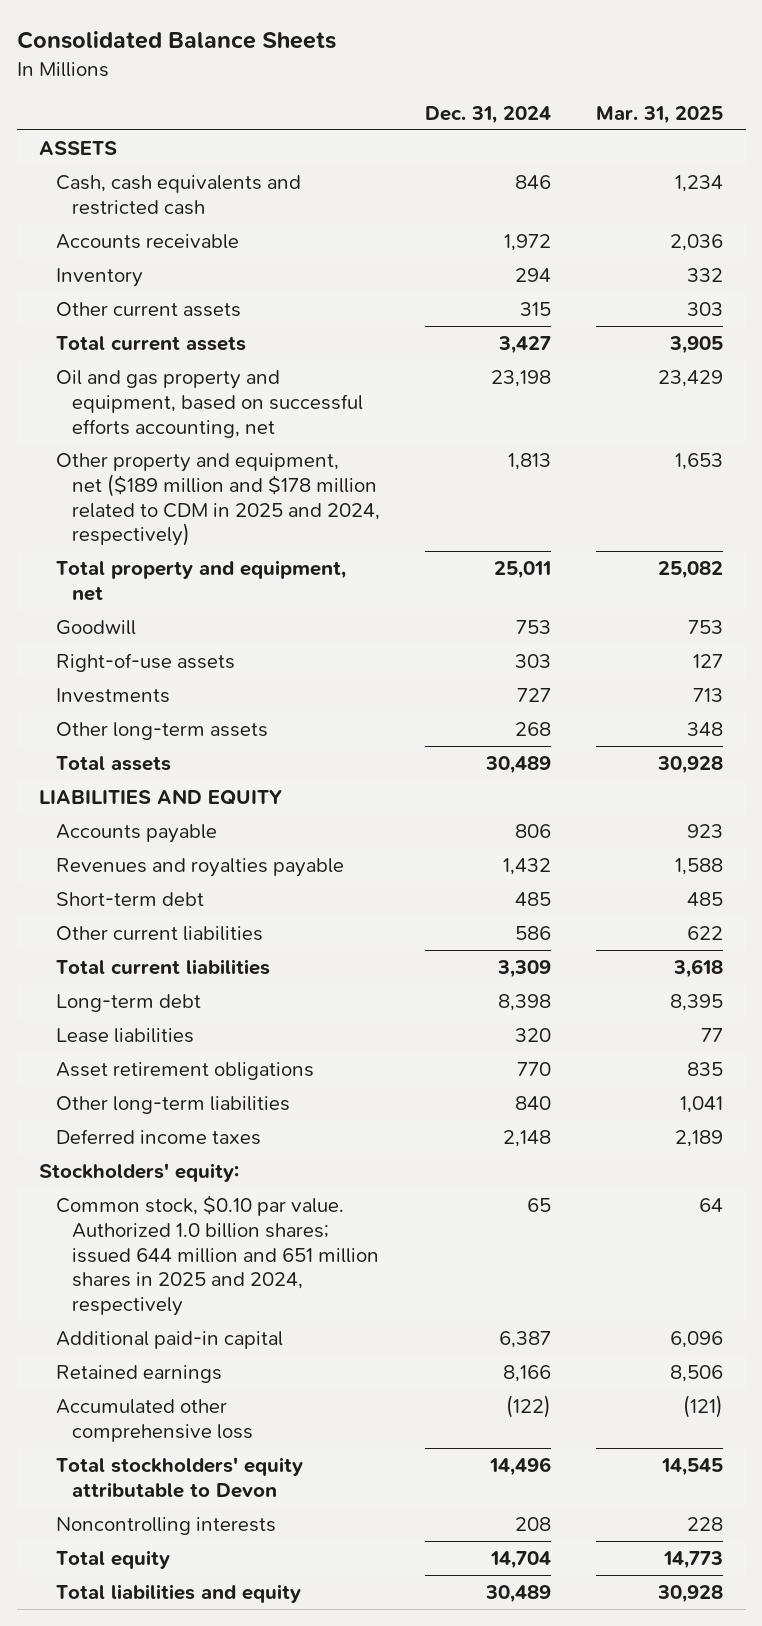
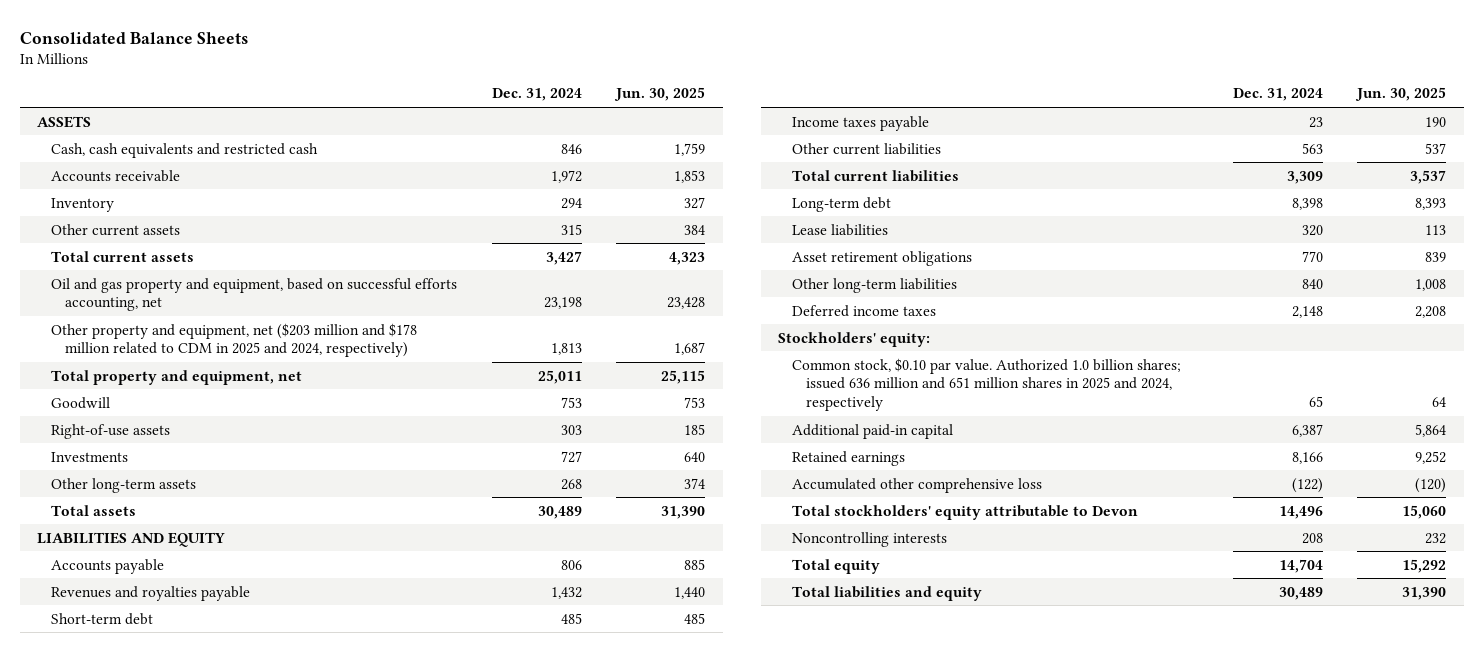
[596,106,724,125] Mar. 31, 2025 -> none
none -> [614,87,706,102] Jun. 30, 2025
[55,452,381,547] Other property and equipment, net ($189 million and $178 million related to CDM in 2025 and 2024, respectively) -> [50,322,417,358] Other property and equipment, net ($203 million and $178 million related to CDM in 2025 and 2024, respectively)
none -> [791,115,929,131] Income taxes payable
[515,925,552,940] 586 -> [1301,142,1323,154] 563
[55,1194,380,1317] Common stock, $0.10 par value. Authorized 1.0 billion shares; issued 644 million and 651 million shares in 2025 and 2024, respectively -> [791,357,1181,412] Common stock, $0.10 par value. Authorized 1.0 billion shares; issued 636 million and 651 million shares in 2025 and 2024, respectively

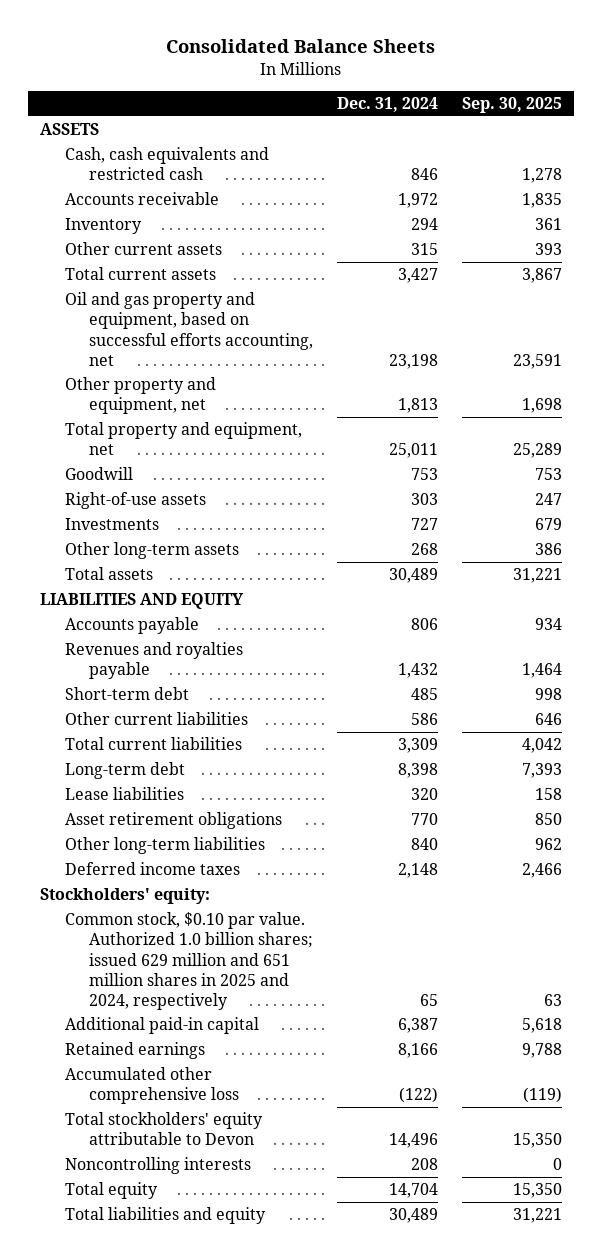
[614,87,706,102] Jun. 30, 2025 -> none
none -> [462,97,563,114] Sep. 30, 2025
[50,322,417,358] Other property and equipment, net ($203 million and $178 million related to CDM in 2025 and 2024, respectively) -> [64,377,216,415] Other property and equipment, net
[791,115,929,131] Income taxes payable -> none
[1301,142,1323,154] 563 -> [411,713,439,726] 586
[791,357,1181,412] Common stock, $0.10 par value. Authorized 1.0 billion shares; issued 636 million and 651 million shares in 2025 and 2024, respectively -> [64,912,314,1010] Common stock, $0.10 par value. Authorized 1.0 billion shares; issued 629 million and 651 million shares in 2025 and 2024, respectively

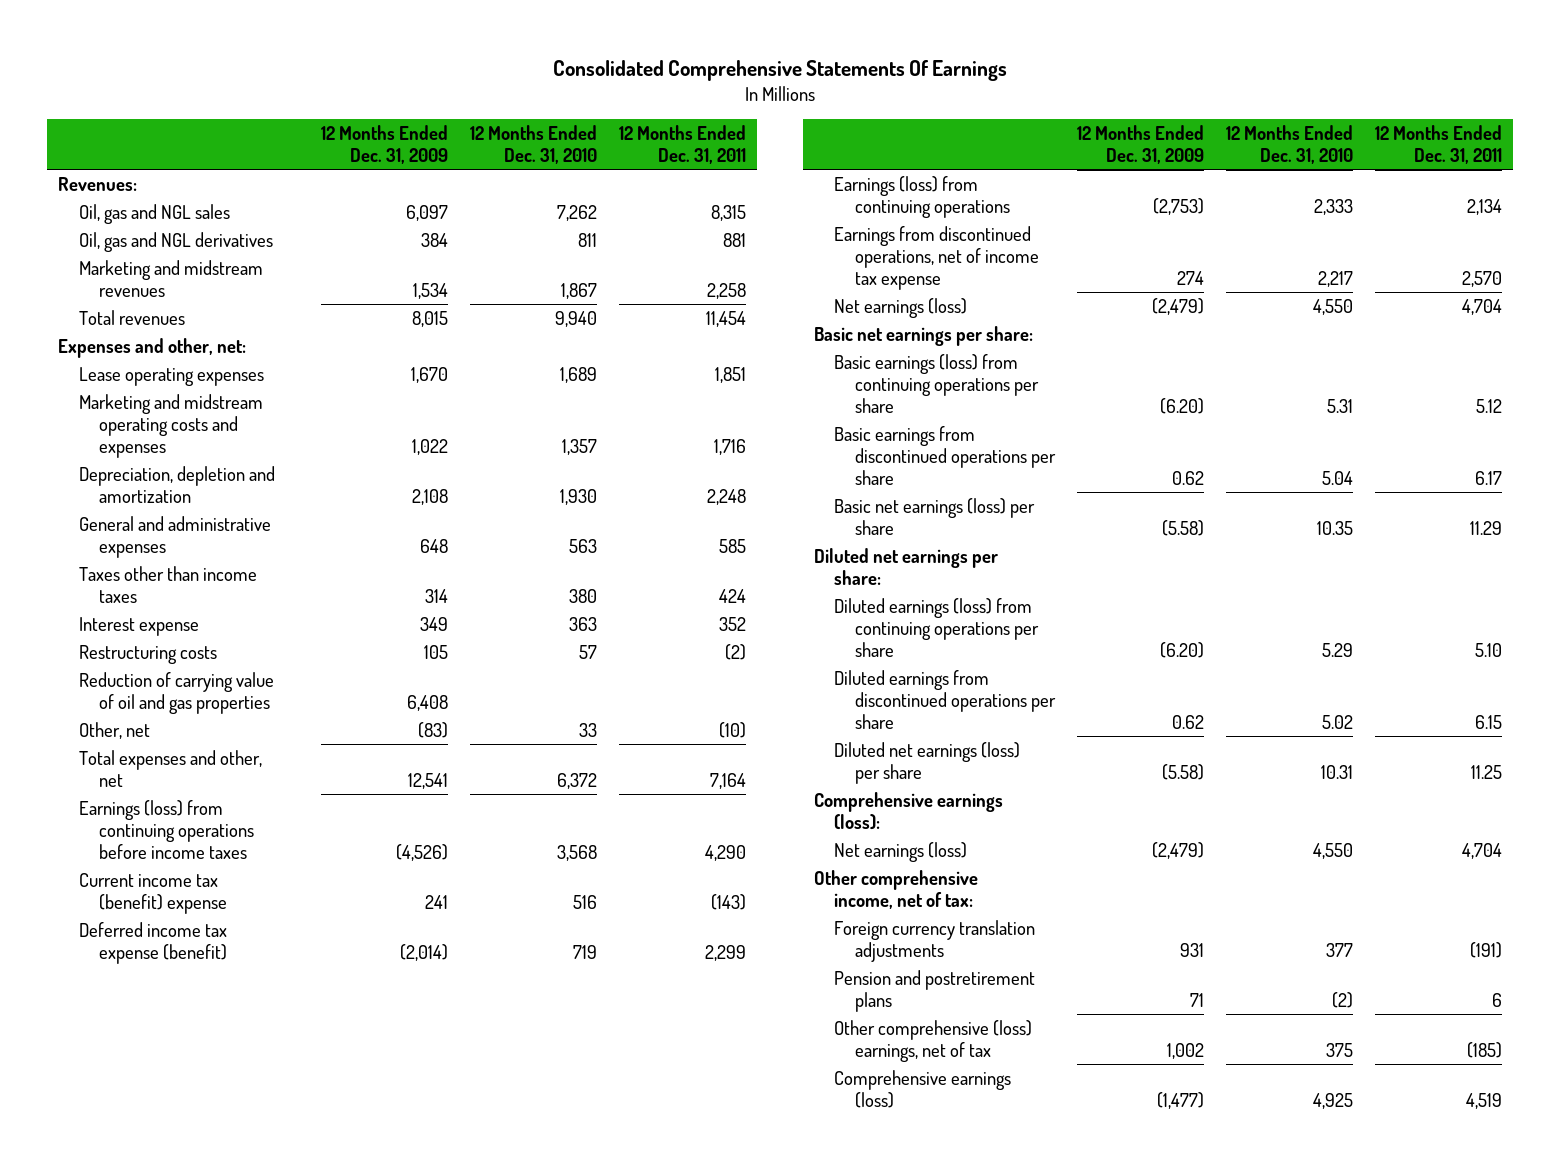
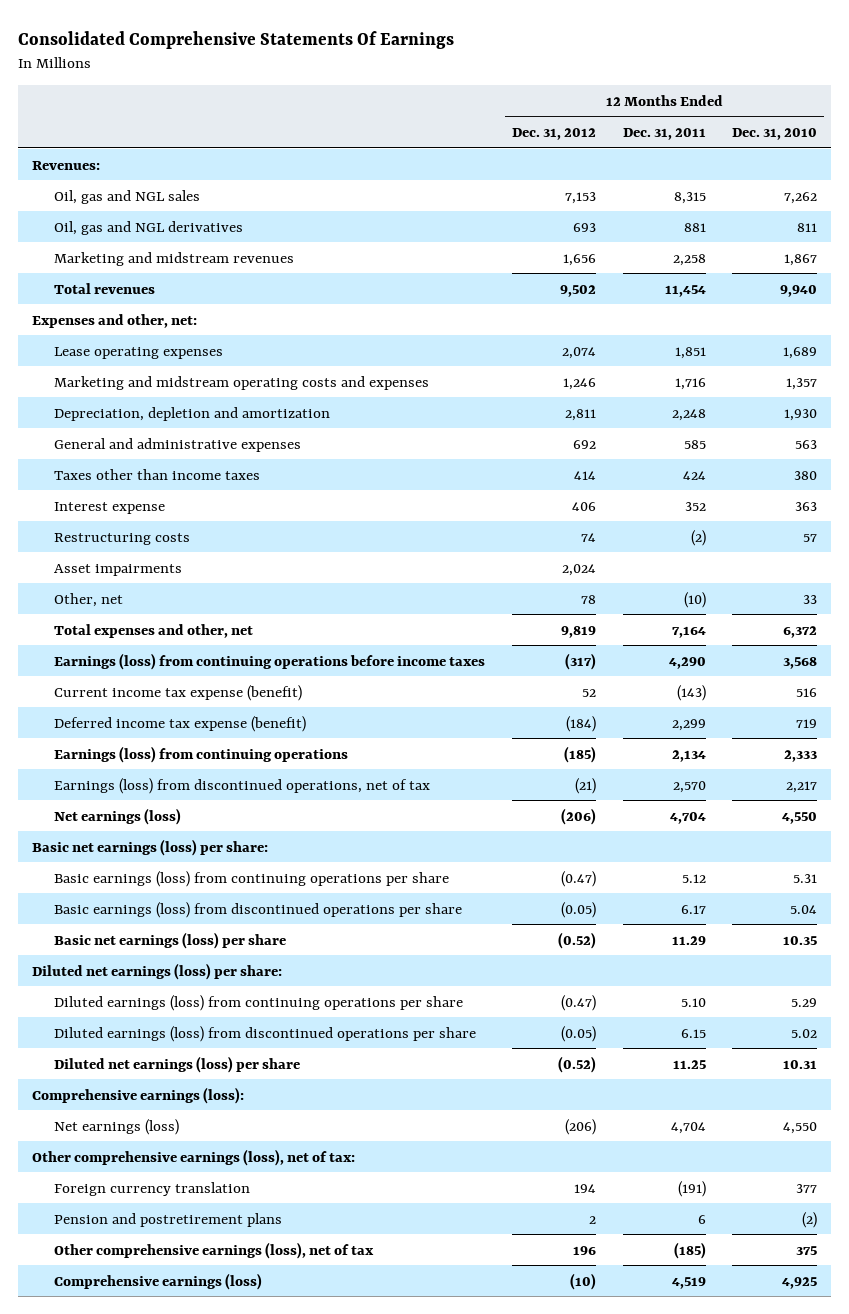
[320,124,448,165] 12 Months Ended Dec. 31, 2009 -> none
none -> [511,127,596,140] Dec. 31, 2012
[78,671,274,714] Reduction of carrying value of oil and gas properties -> none
none -> [53,563,182,576] Asset impairments
[78,872,227,914] Current income tax (benefit) expense -> [53,684,302,701] Current income tax expense (benefit)
[834,225,1039,290] Earnings from discontinued operations, net of income tax expense -> [53,777,430,794] Earnings (loss) from discontinued operations, net of tax
[814,325,1034,346] Basic net earnings per share: -> [31,838,268,856] Basic net earnings (loss) per share:
[834,425,1056,485] Basic earnings from discontinued operations per share -> [53,901,462,918] Basic earnings (loss) from discontinued operations per share
[814,547,999,585] Diluted net earnings per share: -> [31,962,282,980] Diluted net earnings (loss) per share:
[834,669,1056,729] Diluted earnings from discontinued operations per share -> [53,1025,476,1042] Diluted earnings (loss) from discontinued operations per share
[814,869,979,909] Other comprehensive income, net of tax: -> [31,1148,355,1166] Other comprehensive earnings (loss), net of tax:
[834,919,1036,962] Foreign currency translation adjustments -> [53,1181,250,1196] Foreign currency translation
[834,1019,1033,1062] Other comprehensive (loss) earnings, net of tax -> [53,1241,374,1259] Other comprehensive earnings (loss), net of tax

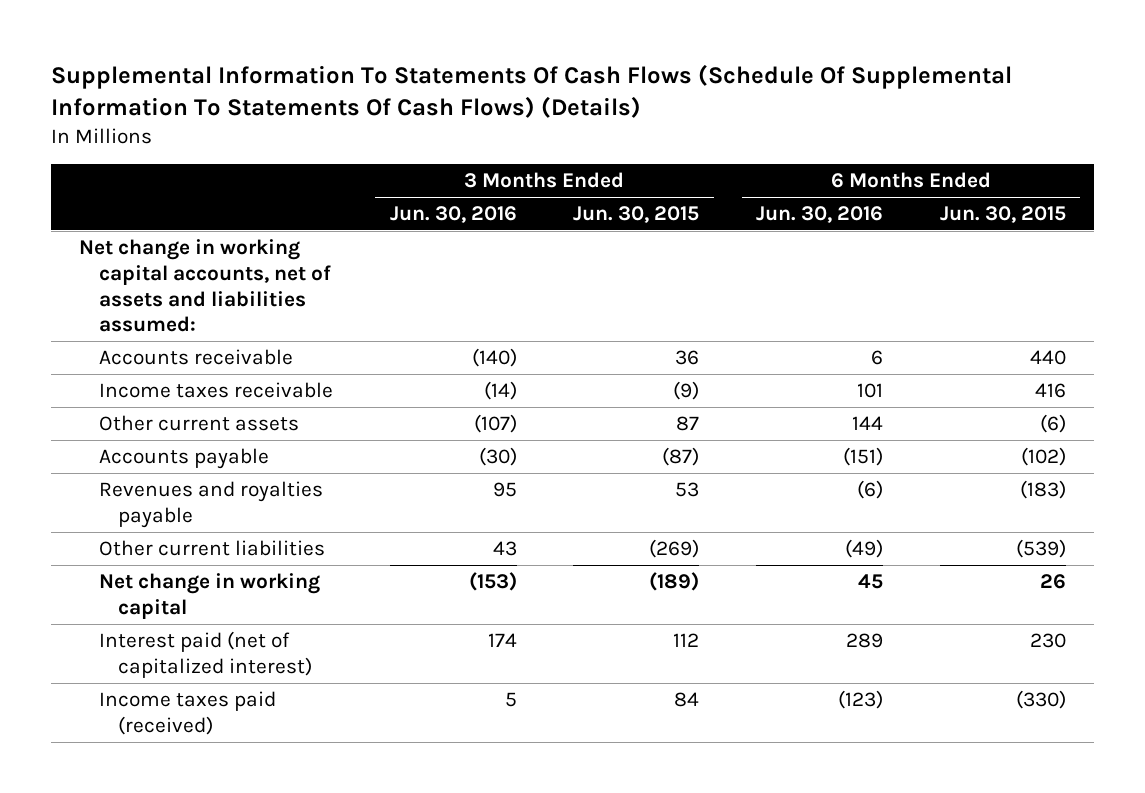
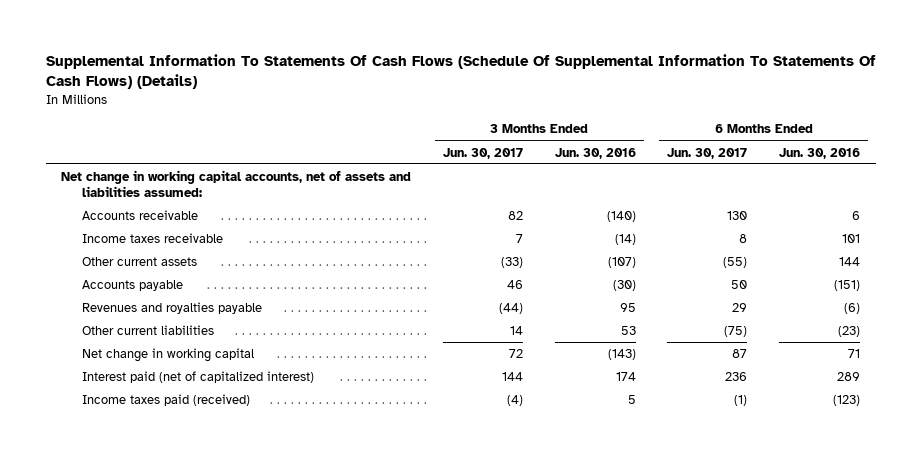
[573,206,700,224] Jun. 30, 2015 -> none
[939,206,1066,224] Jun. 30, 2015 -> none
none -> [443,147,524,159] Jun. 30, 2017
none -> [667,147,748,159] Jun. 30, 2017
[492,540,517,556] 43 -> [620,326,636,336] 53
[845,538,884,558] (49) -> [837,326,860,338] (23)
[468,571,517,591] (153) -> [607,349,636,361] (143)
[858,573,884,589] 45 -> [847,349,860,359] 71

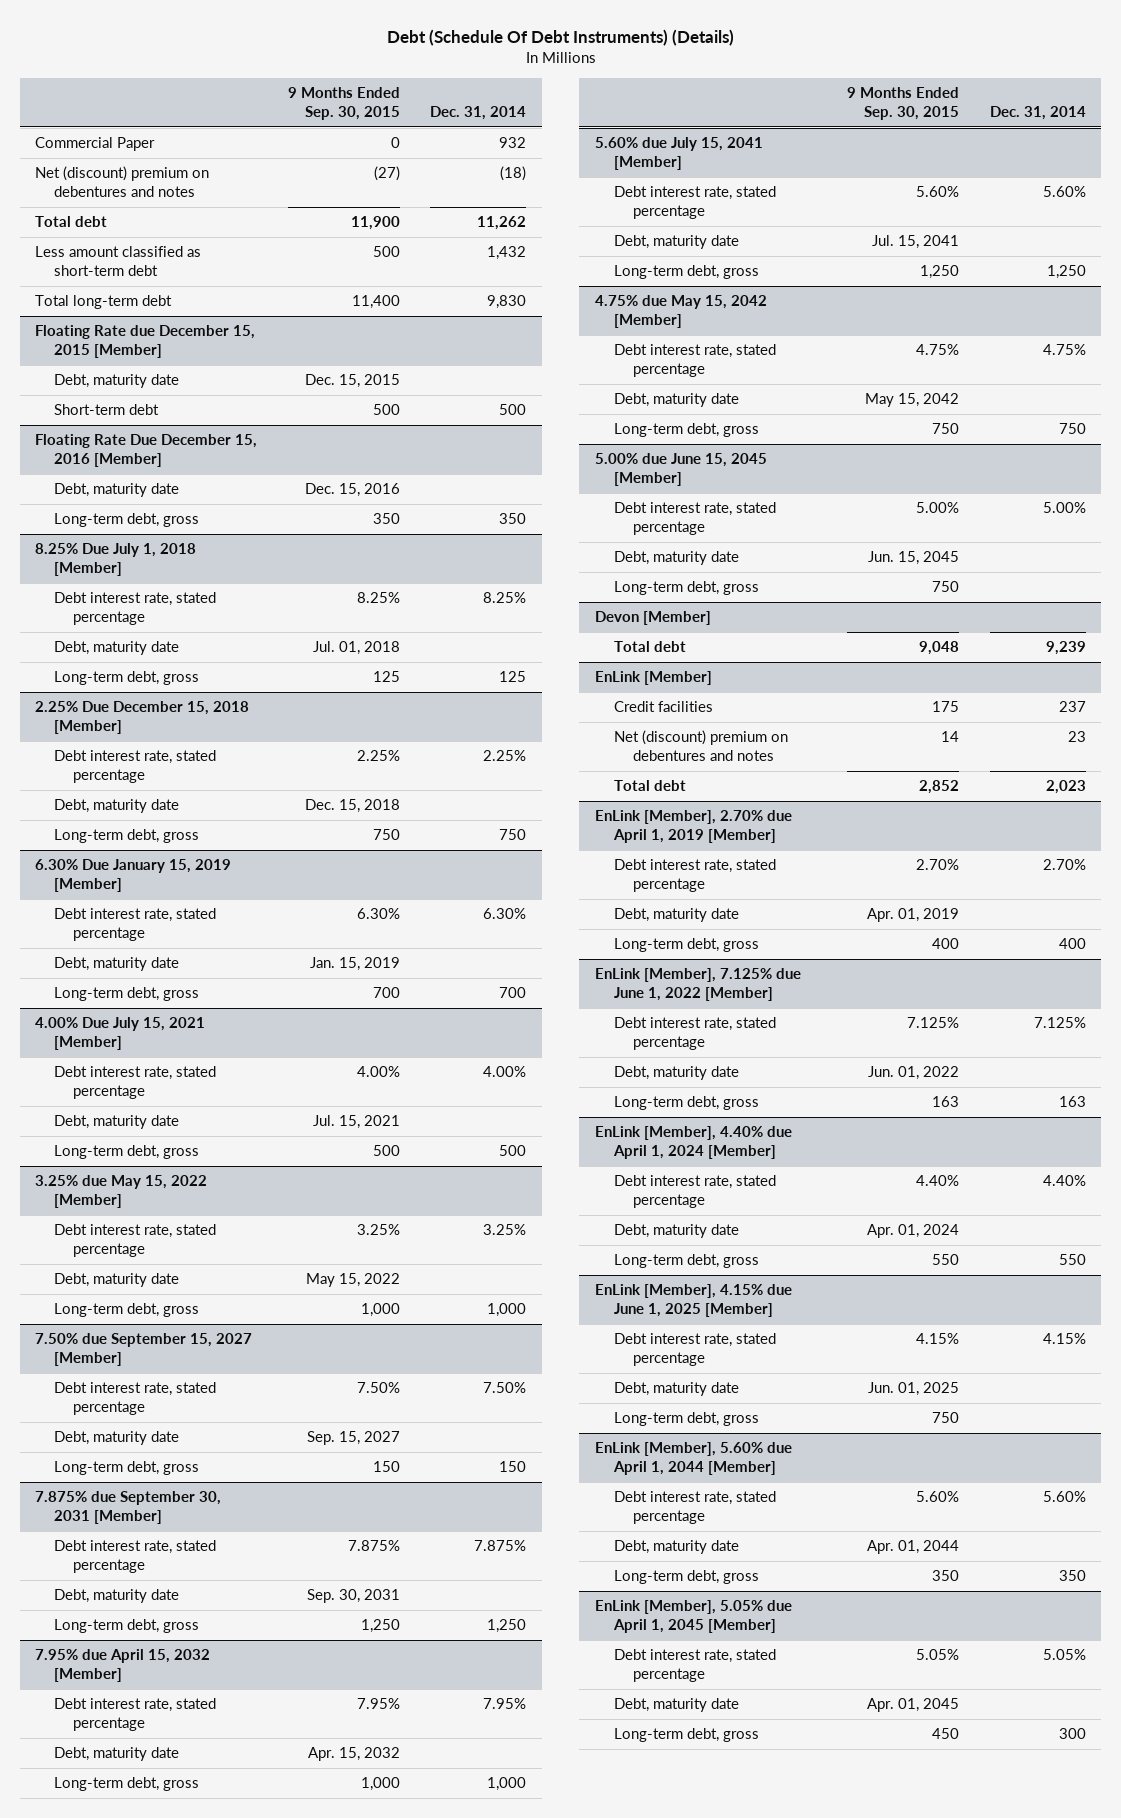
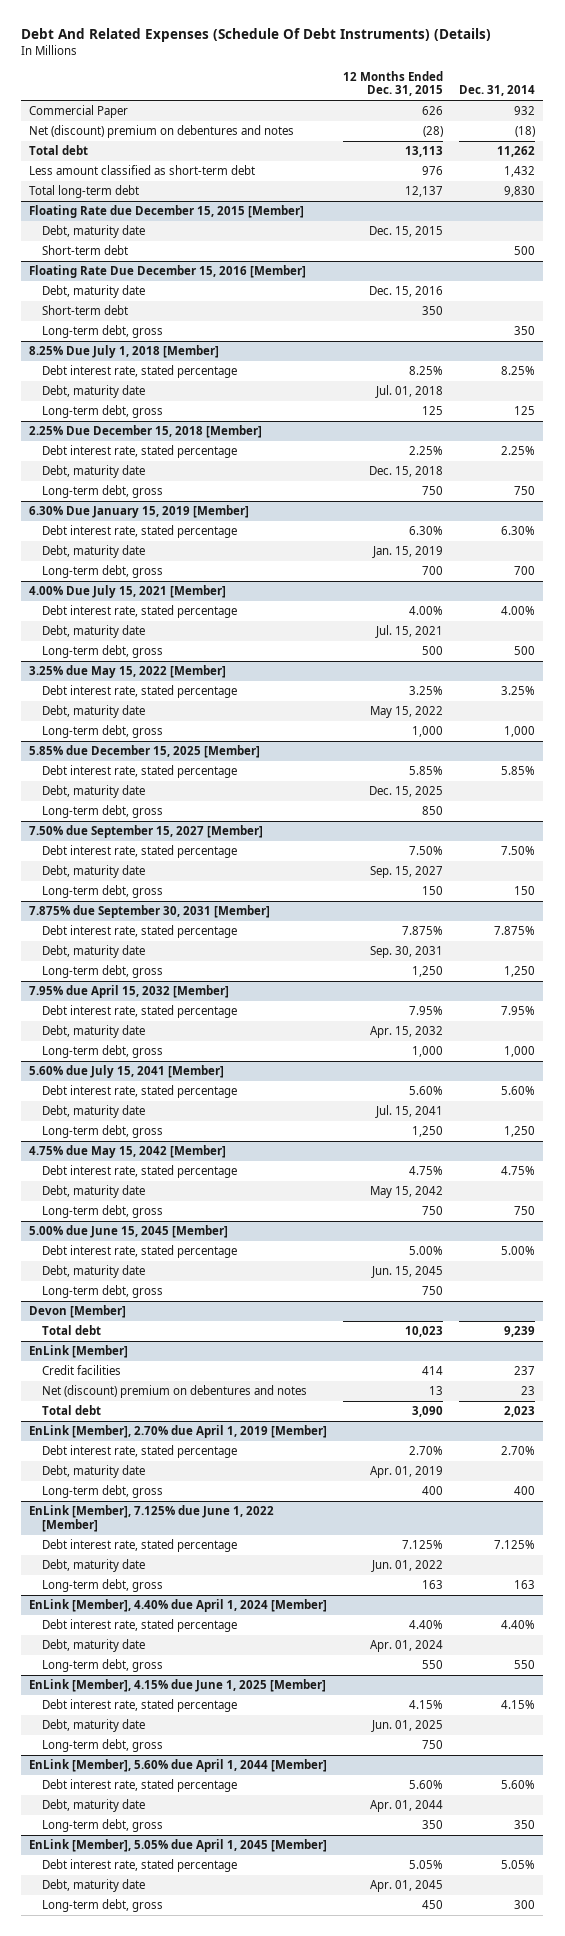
[386,28,734,46] Debt (Schedule Of Debt Instruments) (Details) -> [21,28,492,43] Debt And Related Expenses (Schedule Of Debt Instruments) (Details)
[287,87,400,121] 9 Months Ended Sep. 30, 2015 -> none
none -> [343,70,444,97] 12 Months Ended Dec. 31, 2015
none -> [41,305,128,316] Short-term debt
none -> [29,745,261,759] 5.85% due December 15, 2025 [Member]
none -> [41,765,237,779] Debt interest rate, stated percentage
none -> [41,785,145,799] Debt, maturity date
none -> [41,805,163,819] Long-term debt, gross

